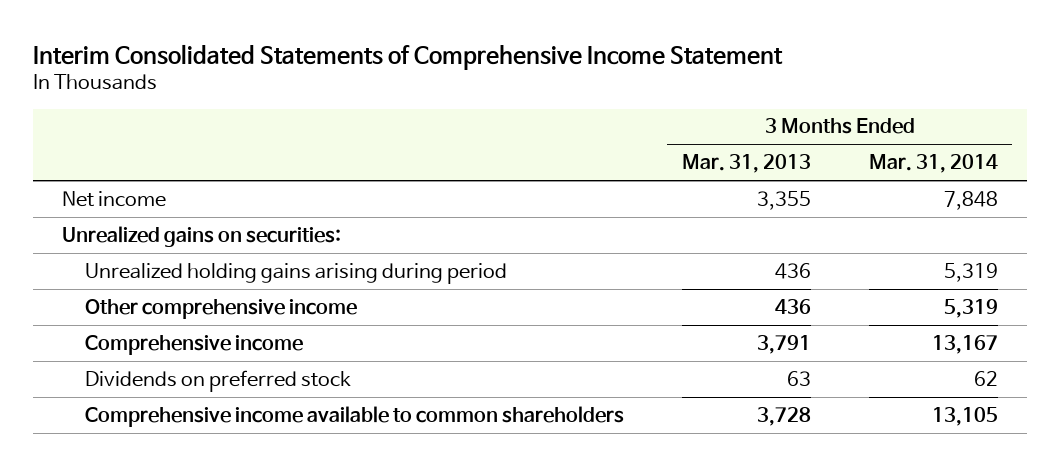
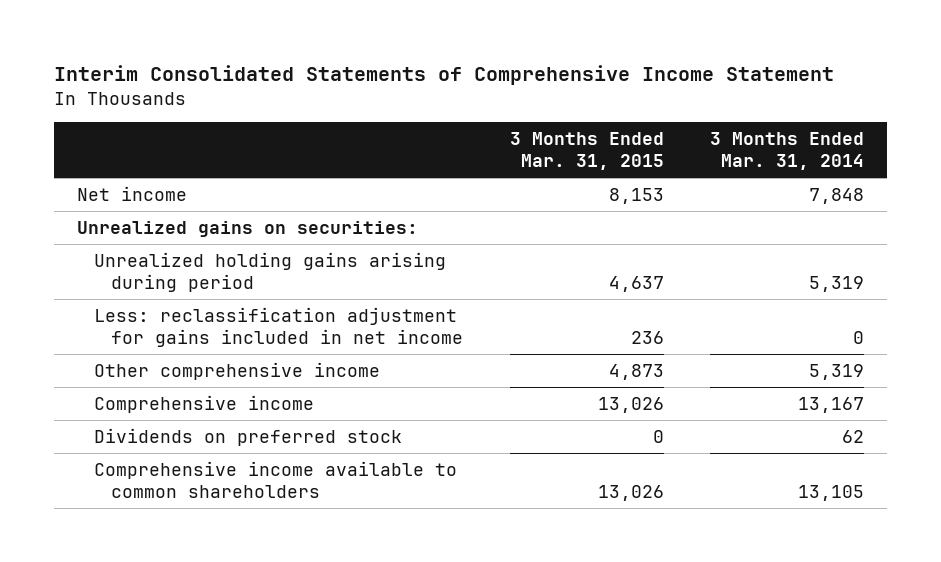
[681,154,811,174] Mar. 31, 2013 -> none
none -> [509,131,664,171] 3 Months Ended Mar. 31, 2015
none -> [94,306,464,348] Less: reclassification adjustment for gains included in net income

